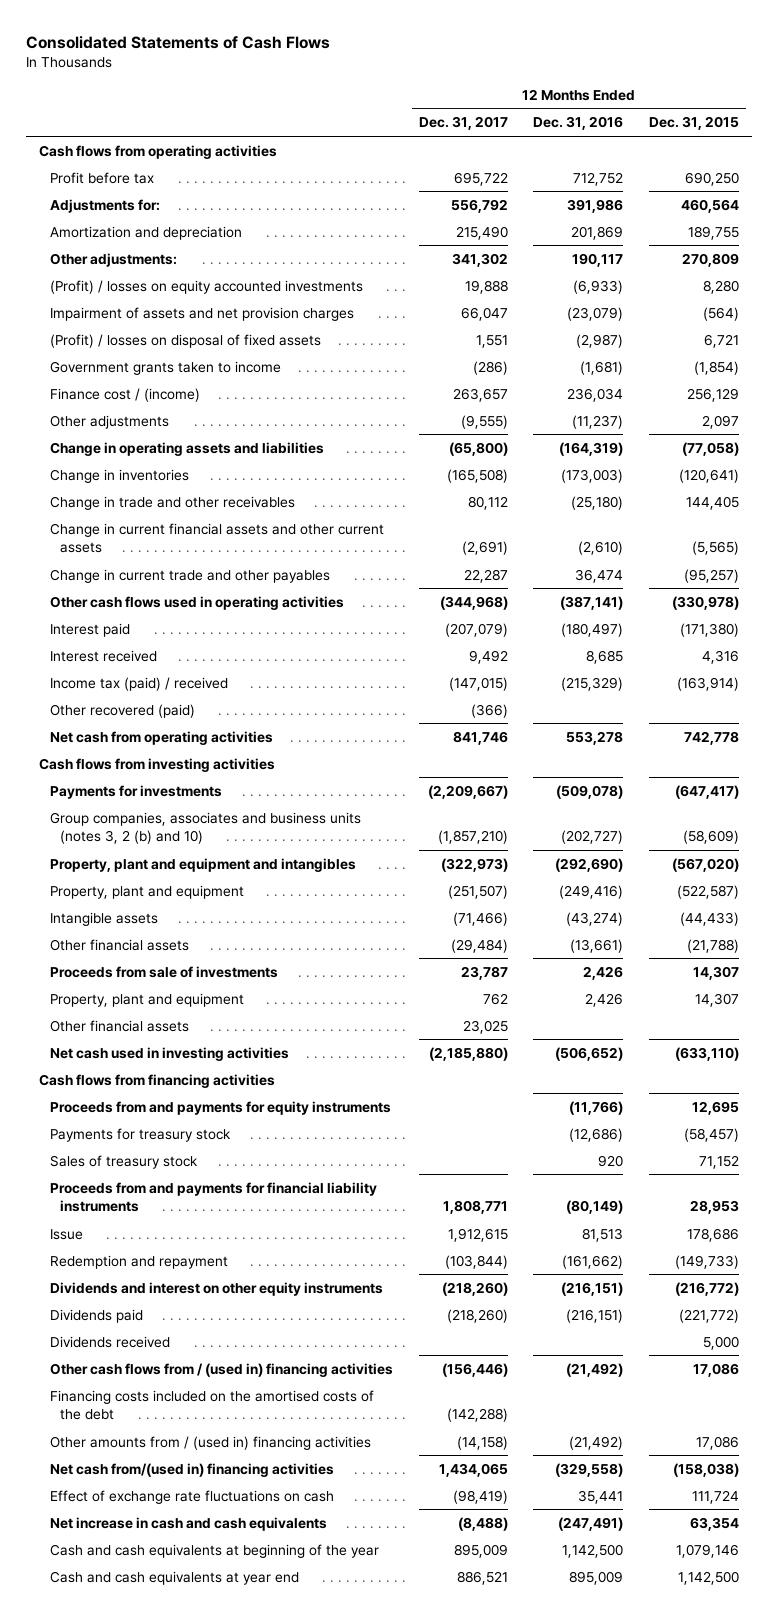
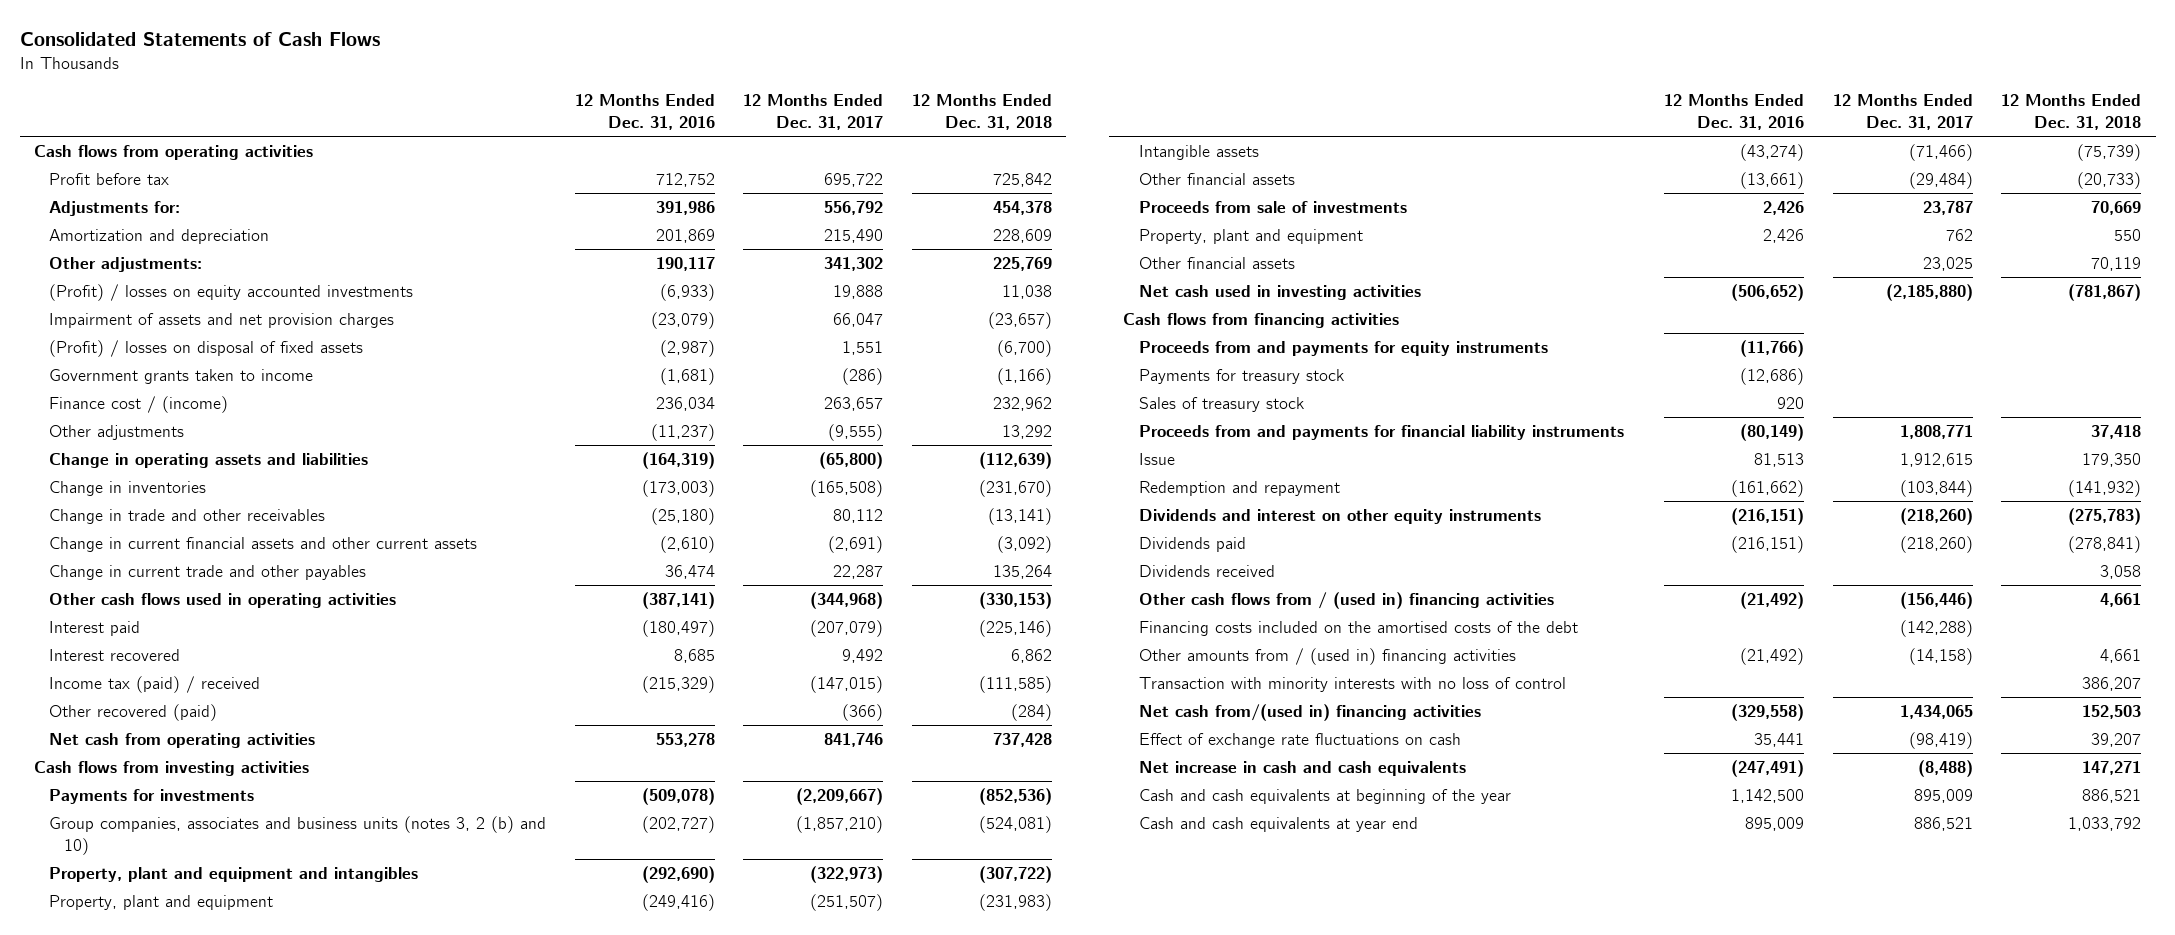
[649,116,740,131] Dec. 31, 2015 -> none
none -> [912,93,1053,131] 12 Months Ended Dec. 31, 2018
[49,649,157,662] Interest received -> [49,648,181,661] Interest recovered
none -> [1138,676,1566,692] Transaction with minority interests with no loss of control

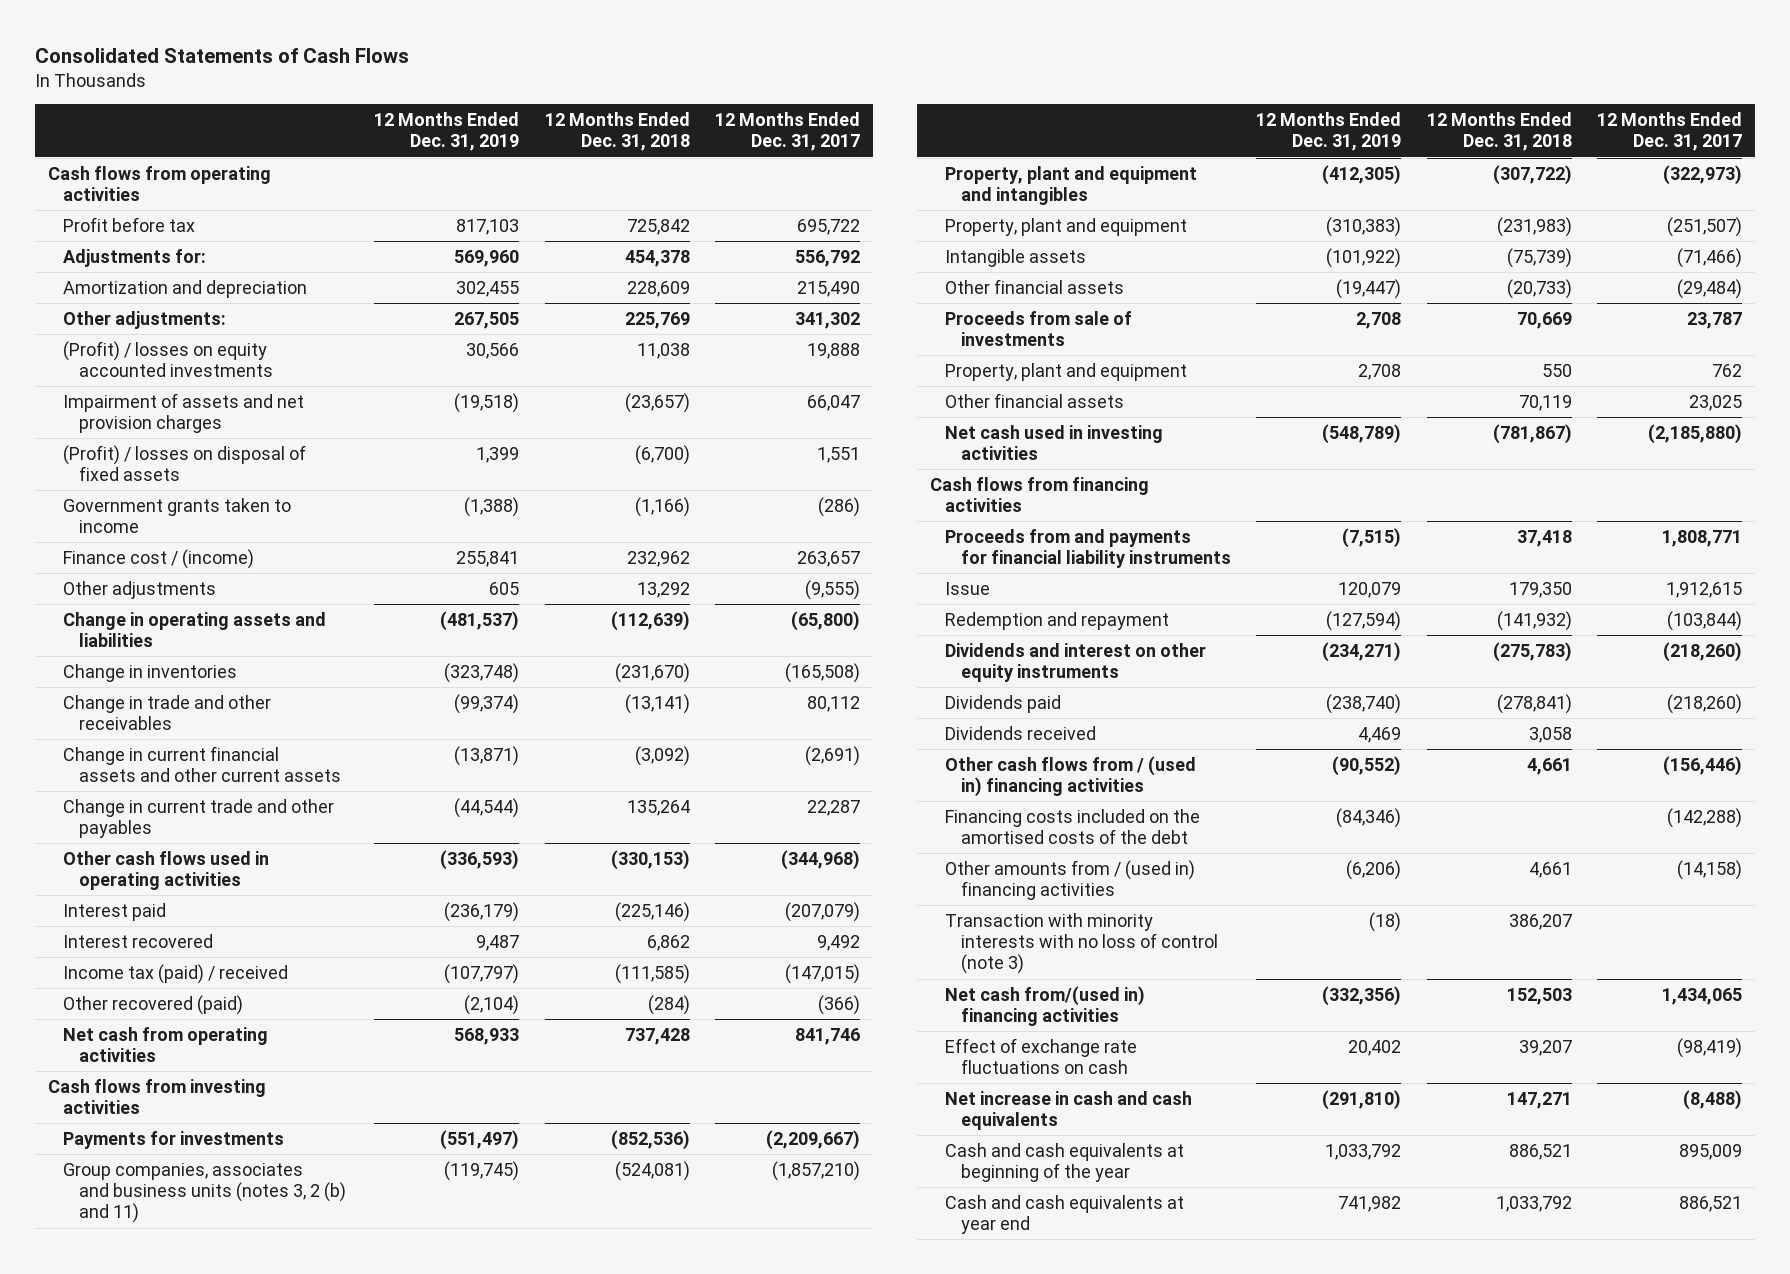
[574,93,715,131] 12 Months Ended Dec. 31, 2016 -> none
none -> [374,112,520,152] 12 Months Ended Dec. 31, 2019
[49,815,547,855] Group companies, associates and business units (notes 3, 2 (b) and 10) -> [63,1162,347,1224] Group companies, associates and business units (notes 3, 2 (b) and 11)
[1138,340,1548,356] Proceeds from and payments for equity instruments -> none
[1138,368,1344,384] Payments for treasury stock -> none
[1138,396,1304,412] Sales of treasury stock -> none
[1138,676,1566,692] Transaction with minority interests with no loss of control -> [945,912,1219,975] Transaction with minority interests with no loss of control (note 3)

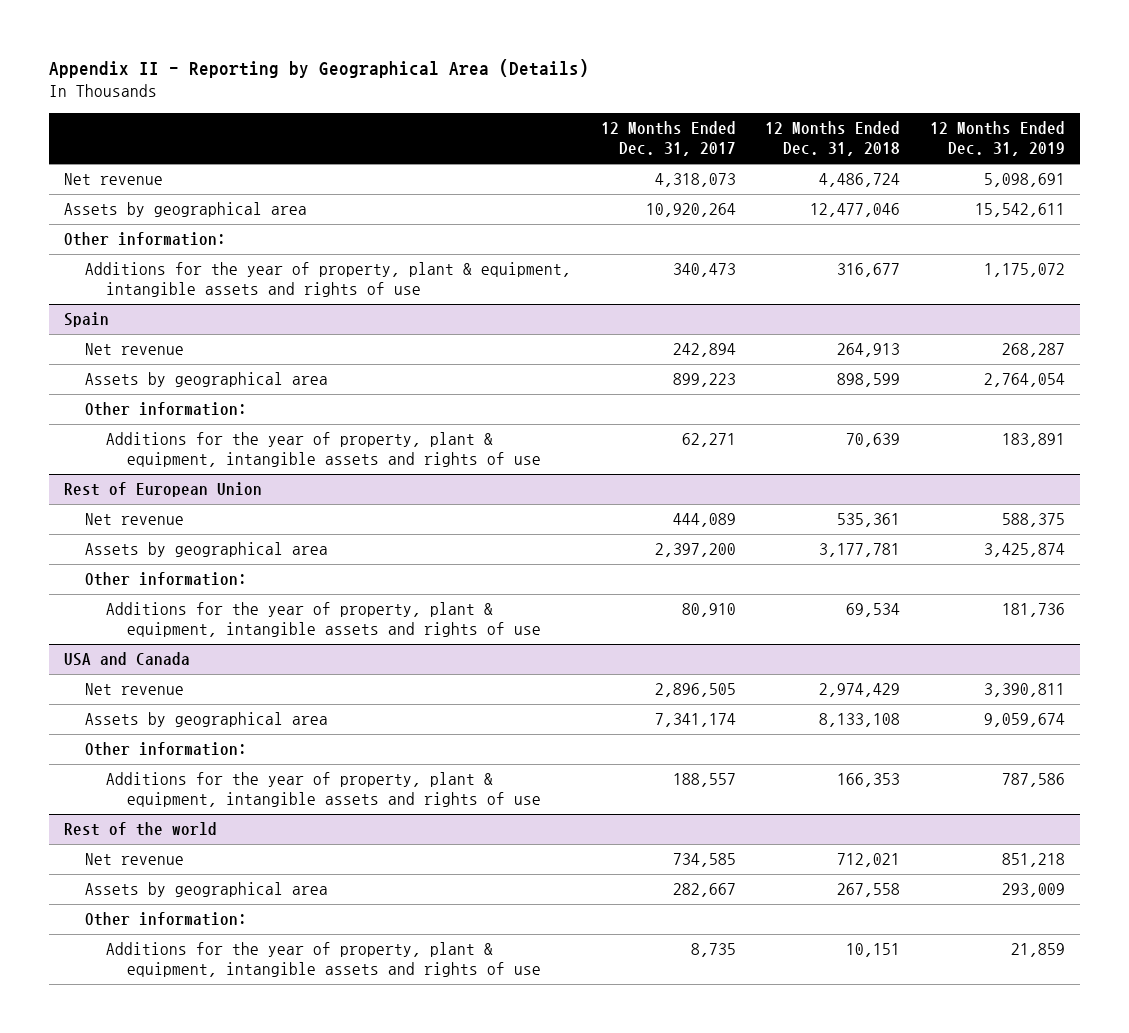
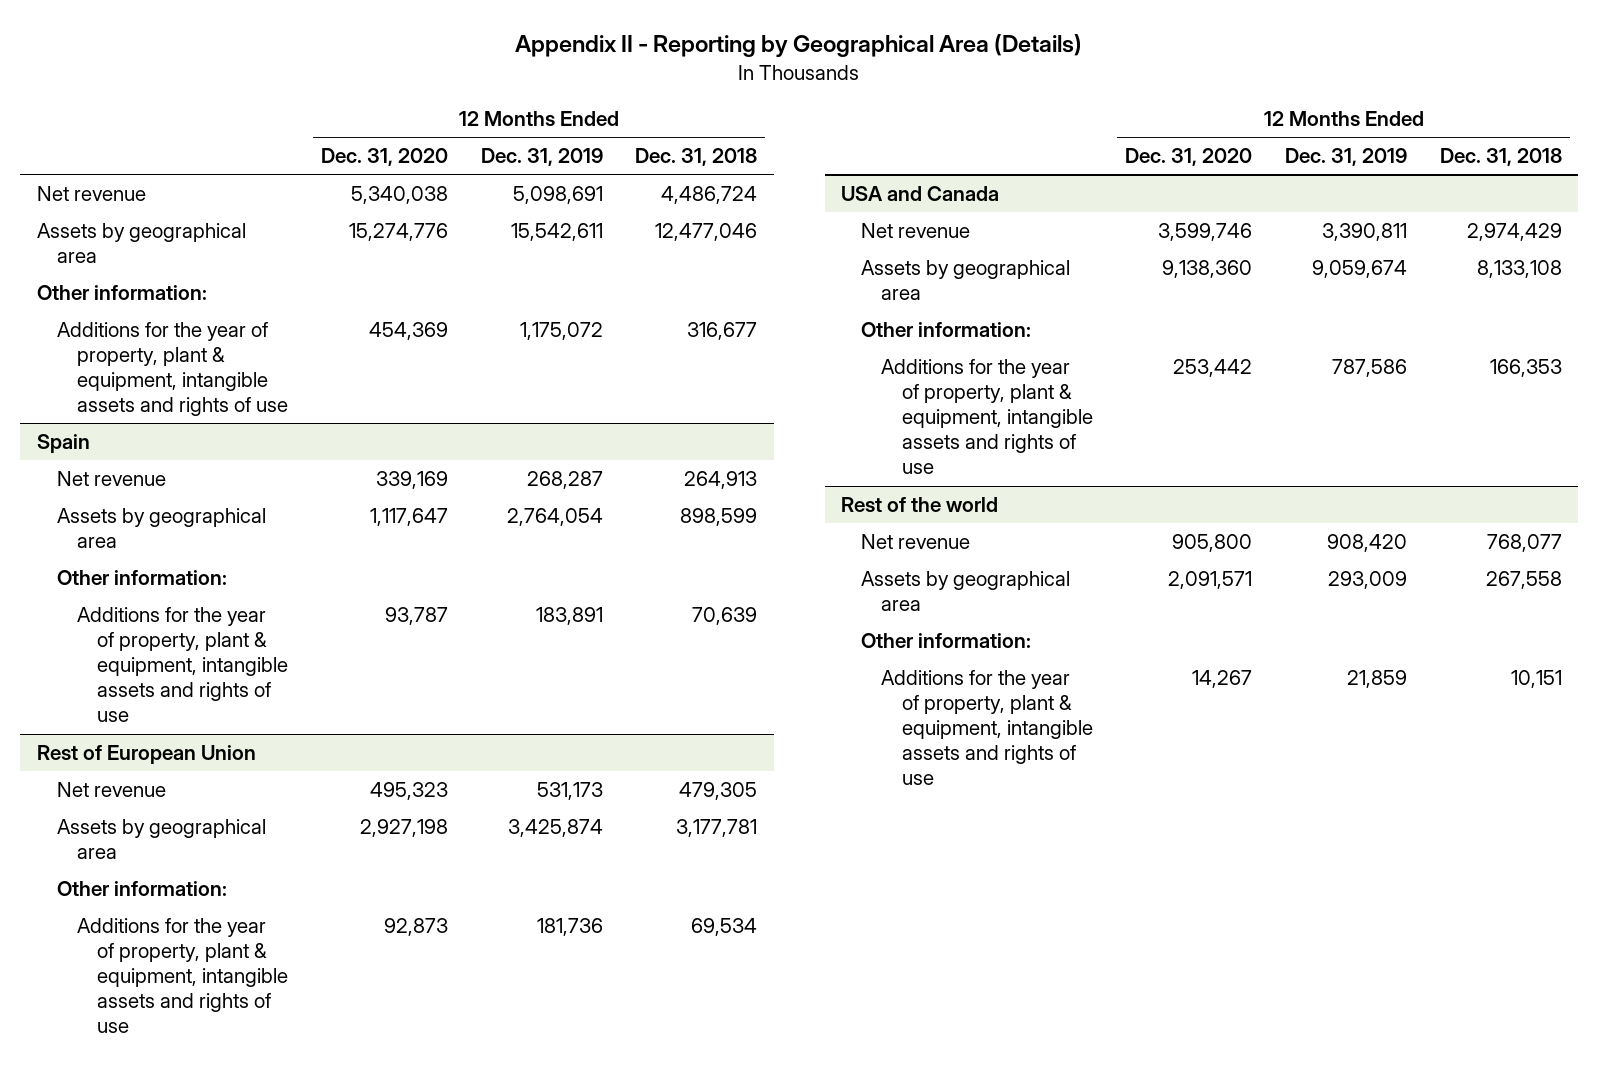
[600,121,736,157] 12 Months Ended Dec. 31, 2017 -> none
none -> [320,148,448,167] Dec. 31, 2020
[837,513,901,528] 535,361 -> [679,782,758,801] 479,305
[1001,513,1065,528] 588,375 -> [536,782,603,801] 531,173
[837,853,901,868] 712,021 -> [1486,534,1562,553] 768,077
[1001,853,1065,868] 851,218 -> [1327,534,1408,553] 908,420

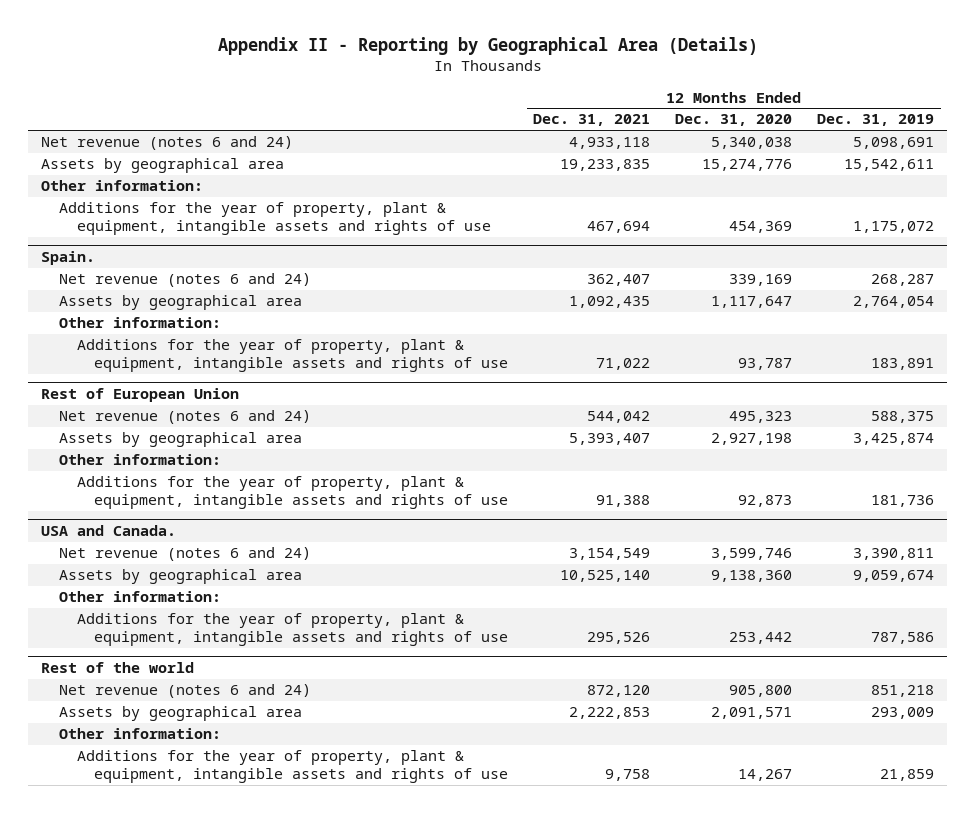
[635,148,758,167] Dec. 31, 2018 -> none
none -> [533,114,651,127] Dec. 31, 2021
[36,186,146,202] Net revenue -> [40,136,293,151] Net revenue (notes 6 and 24)
[36,434,90,454] Spain -> [40,251,95,266] Spain.
[56,471,166,487] Net revenue -> [58,273,311,288] Net revenue (notes 6 and 24)
[56,782,166,798] Net revenue -> [58,410,311,425] Net revenue (notes 6 and 24)
[536,782,603,801] 531,173 -> [871,411,935,424] 588,375
[841,186,1000,202] USA and Canada -> [40,525,176,537] USA and Canada.
[861,223,971,239] Net revenue -> [58,547,311,562] Net revenue (notes 6 and 24)
[861,534,971,550] Net revenue -> [58,684,311,699] Net revenue (notes 6 and 24)
[1327,534,1408,553] 908,420 -> [871,685,935,698] 851,218

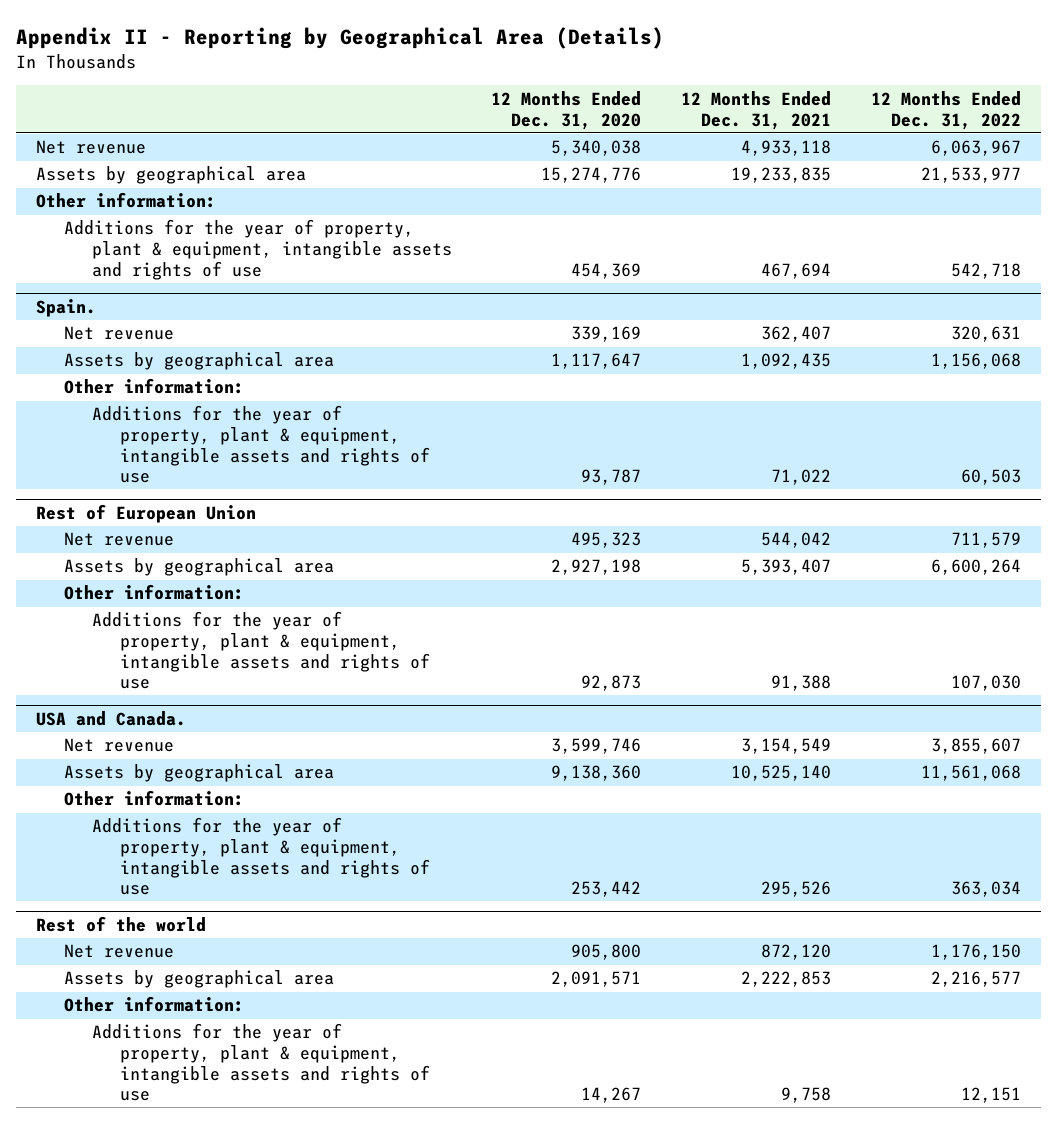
[817,114,935,127] Dec. 31, 2019 -> none
none -> [870,90,1021,130] 12 Months Ended Dec. 31, 2022
[40,136,293,151] Net revenue (notes 6 and 24) -> [36,140,147,155] Net revenue
[58,273,311,288] Net revenue (notes 6 and 24) -> [63,326,174,341] Net revenue
[58,410,311,425] Net revenue (notes 6 and 24) -> [63,532,174,547] Net revenue
[58,547,311,562] Net revenue (notes 6 and 24) -> [63,738,174,753] Net revenue
[58,684,311,699] Net revenue (notes 6 and 24) -> [63,944,174,959] Net revenue

